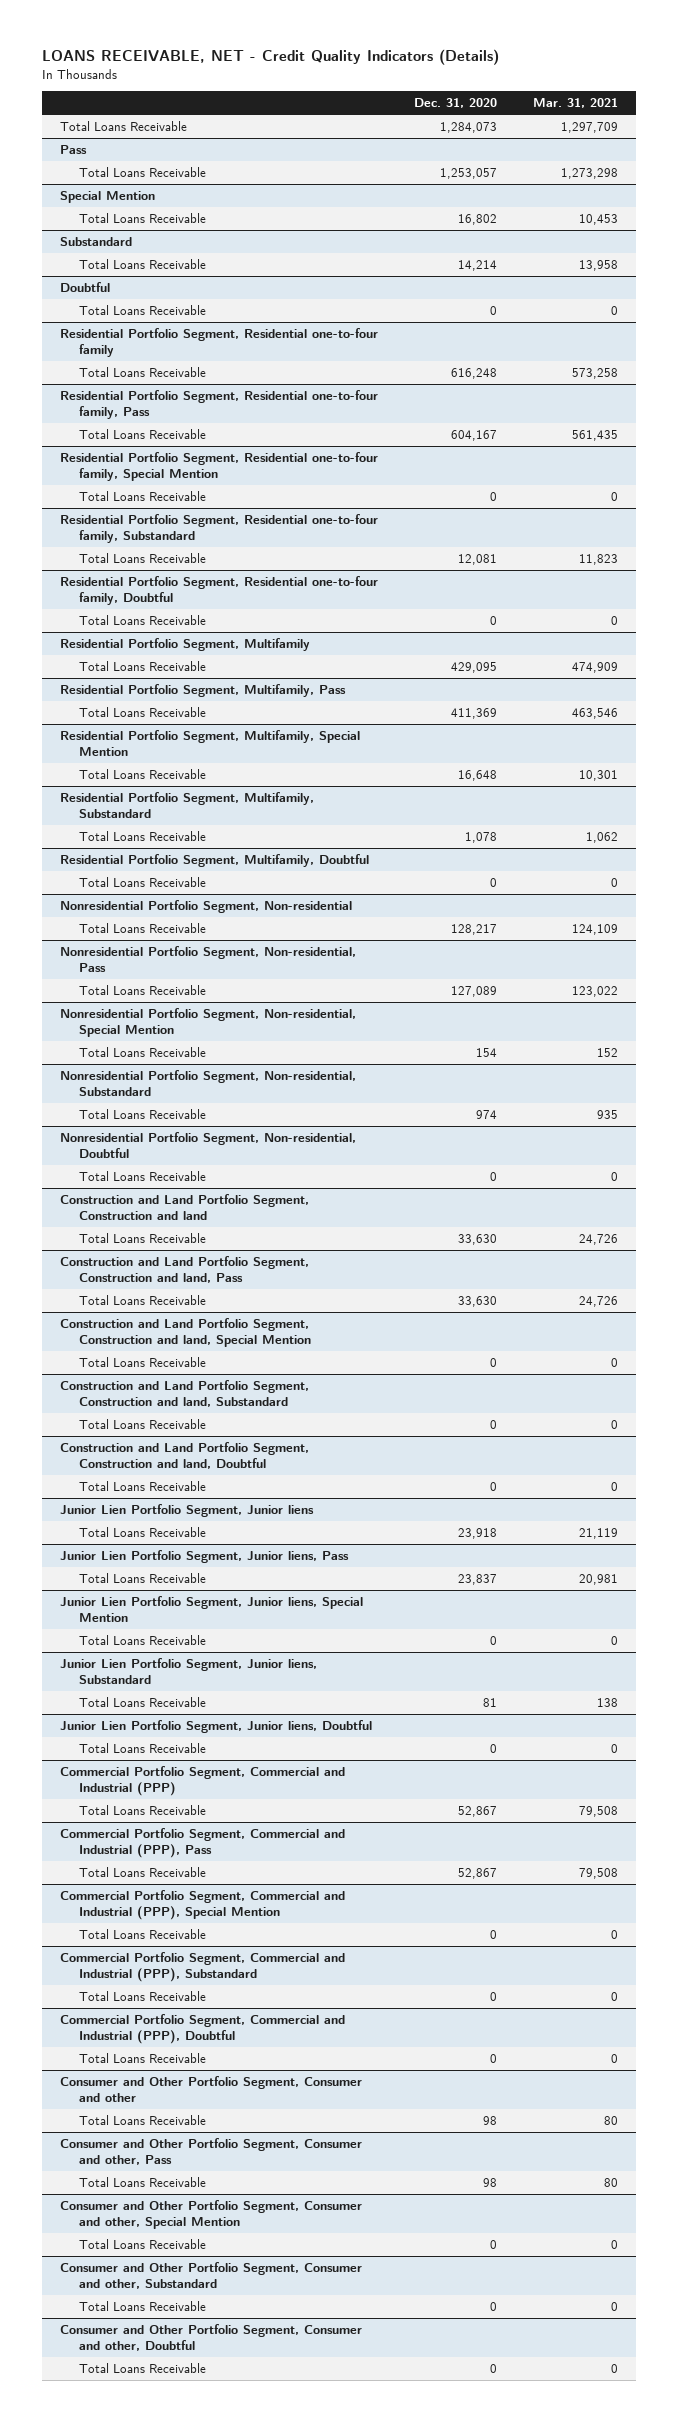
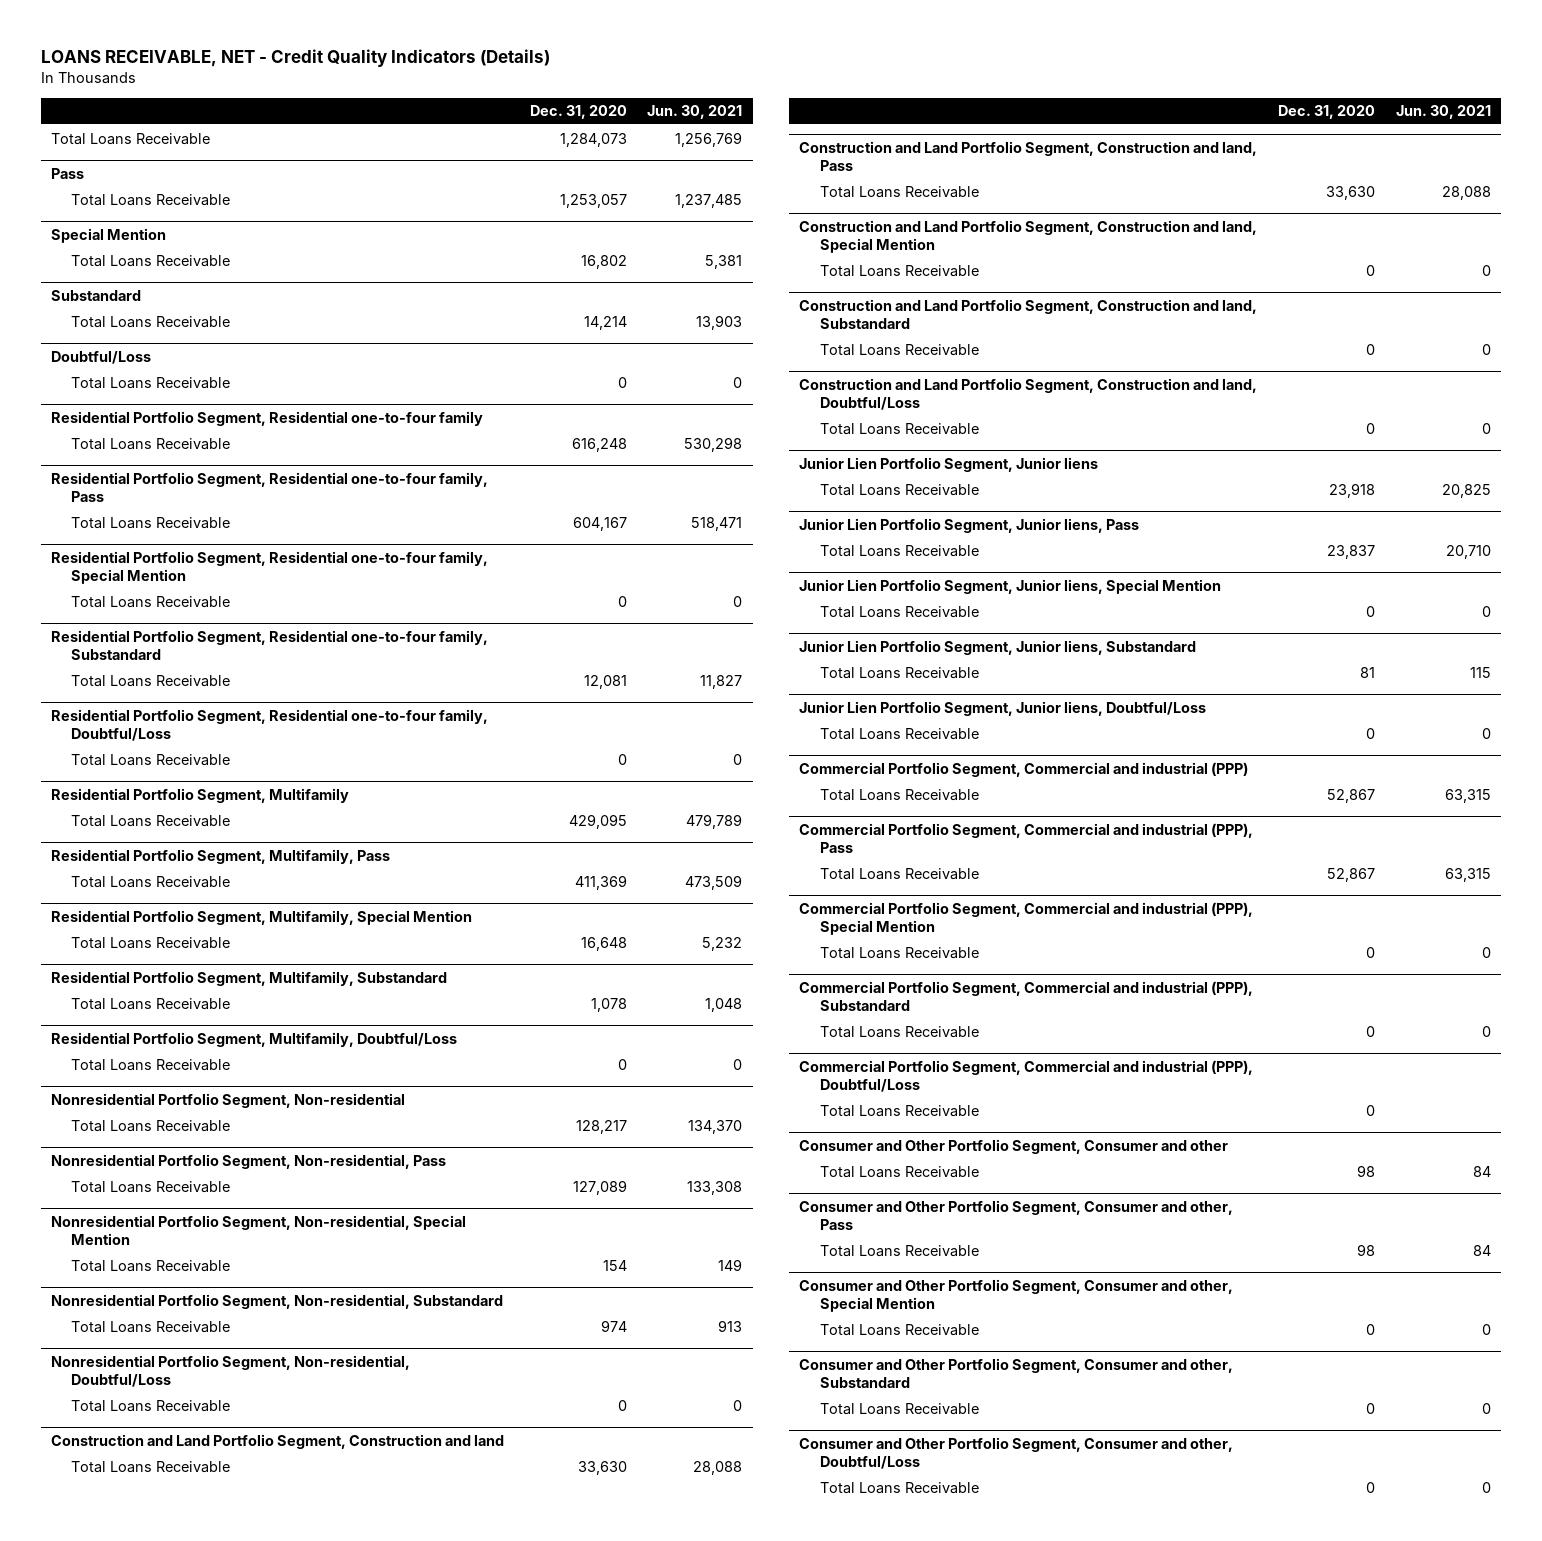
[533,98,619,109] Mar. 31, 2021 -> none
none -> [647,105,743,120] Jun. 30, 2021
[59,281,110,292] Doubtful -> [50,350,151,364] Doubtful/Loss
[59,575,378,606] Residential Portfolio Segment, Residential one-to-four family, Doubtful -> [50,708,488,741] Residential Portfolio Segment, Residential one-to-four family, Doubtful/Loss
[59,853,369,867] Residential Portfolio Segment, Multifamily, Doubtful -> [50,1031,457,1047] Residential Portfolio Segment, Multifamily, Doubtful/Loss
[59,1131,356,1159] Nonresidential Portfolio Segment, Non-residential, Doubtful -> [50,1354,410,1387] Nonresidential Portfolio Segment, Non-residential, Doubtful/Loss
[59,1441,309,1470] Construction and Land Portfolio Segment, Construction and land, Doubtful -> [799,377,1258,410] Construction and Land Portfolio Segment, Construction and land, Doubtful/Loss
[59,1719,372,1733] Junior Lien Portfolio Segment, Junior liens, Doubtful -> [799,700,1207,716] Junior Lien Portfolio Segment, Junior liens, Doubtful/Loss
[59,1765,345,1797] Commercial Portfolio Segment, Commercial and Industrial (PPP) -> [799,761,1249,777] Commercial Portfolio Segment, Commercial and industrial (PPP)
[59,1827,345,1859] Commercial Portfolio Segment, Commercial and Industrial (PPP), Pass -> [799,822,1254,853] Commercial Portfolio Segment, Commercial and industrial (PPP), Pass
[59,1889,345,1921] Commercial Portfolio Segment, Commercial and Industrial (PPP), Special Mention -> [799,901,1254,935] Commercial Portfolio Segment, Commercial and industrial (PPP), Special Mention
[59,1951,345,1983] Commercial Portfolio Segment, Commercial and Industrial (PPP), Substandard -> [799,980,1254,1011] Commercial Portfolio Segment, Commercial and industrial (PPP), Substandard
[59,2013,345,2045] Commercial Portfolio Segment, Commercial and Industrial (PPP), Doubtful -> [799,1059,1254,1092] Commercial Portfolio Segment, Commercial and industrial (PPP), Doubtful/Loss
[59,2323,362,2352] Consumer and Other Portfolio Segment, Consumer and other, Doubtful -> [799,1436,1234,1469] Consumer and Other Portfolio Segment, Consumer and other, Doubtful/Loss

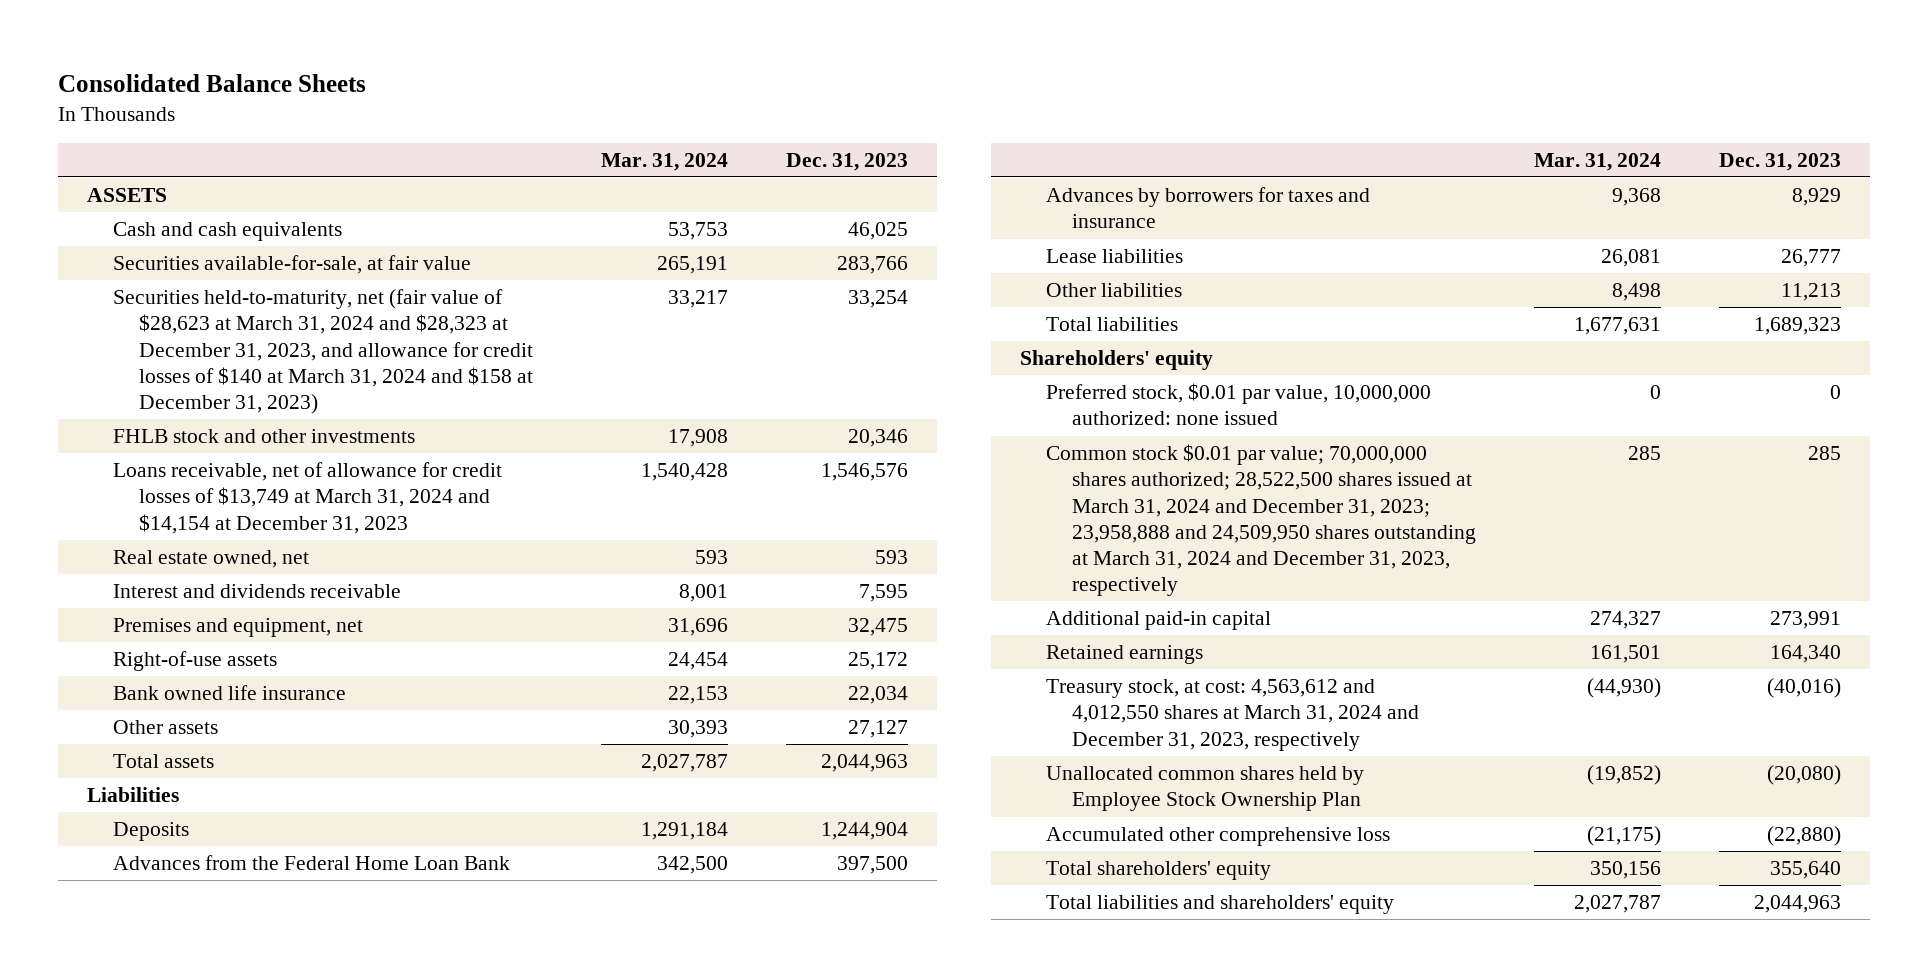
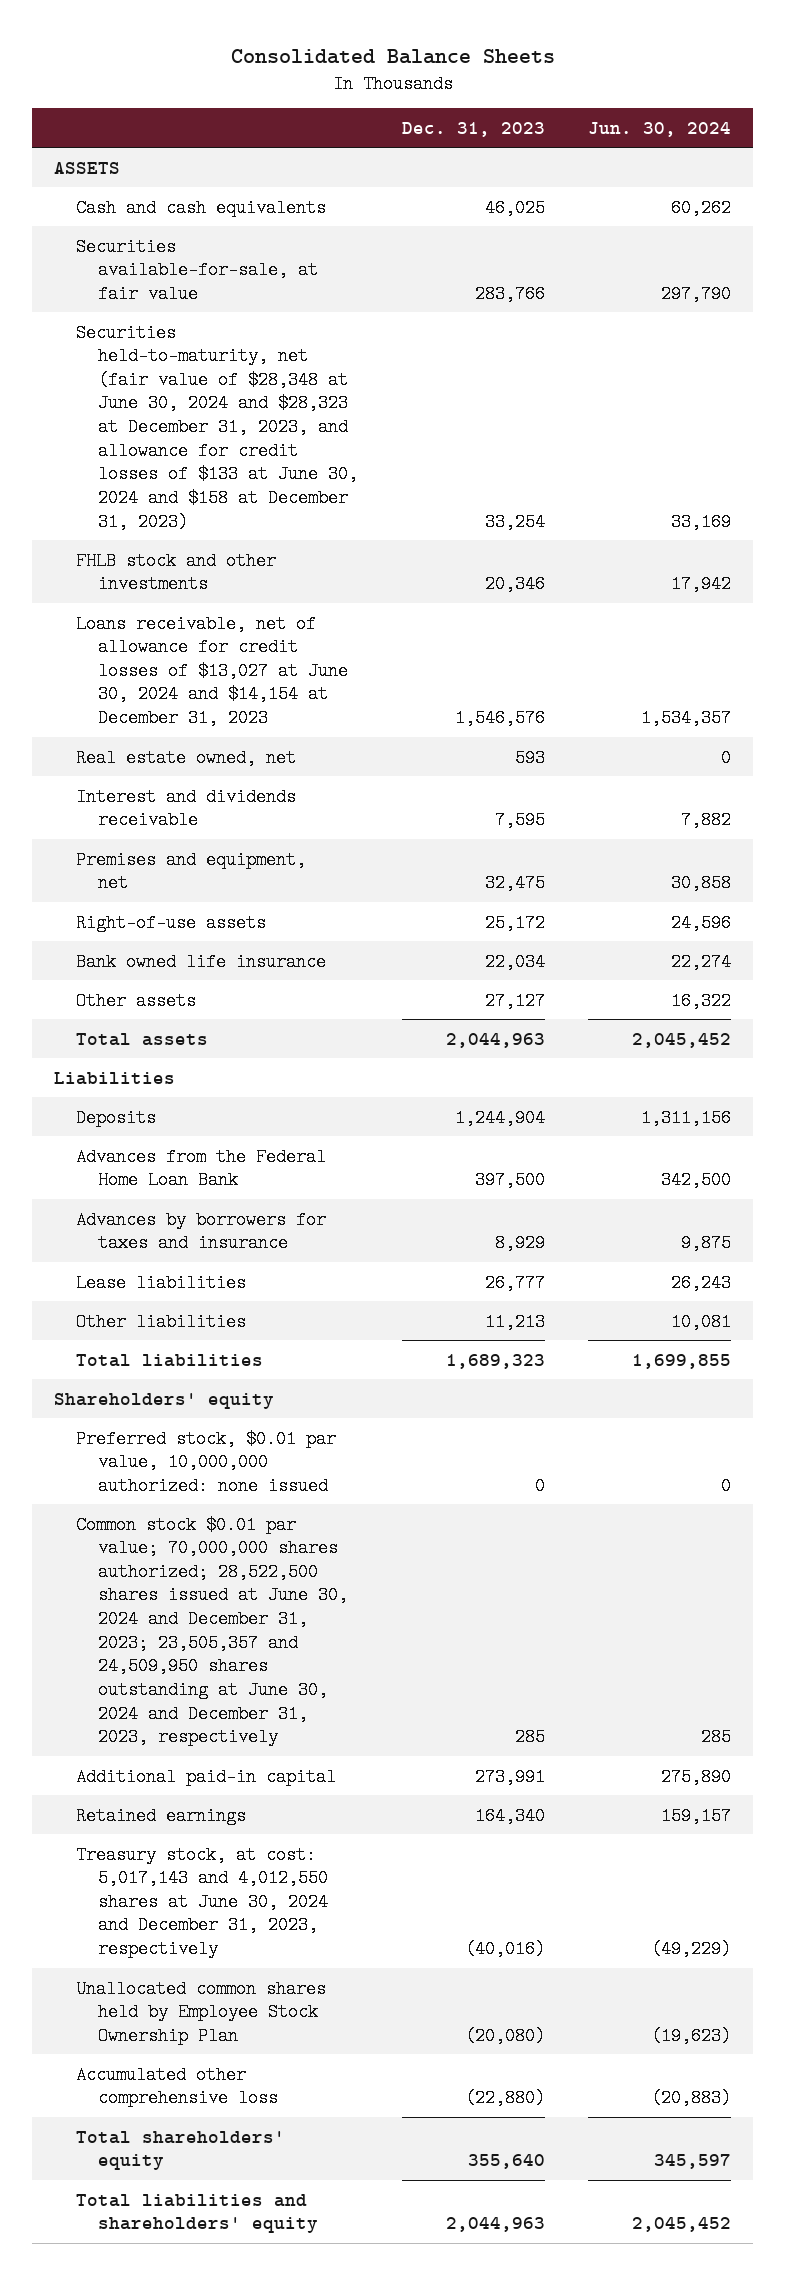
[600,152,728,171] Mar. 31, 2024 -> none
none -> [588,121,732,137] Jun. 30, 2024
[112,289,534,415] Securities held-to-maturity, net (fair value of $28,623 at March 31, 2024 and $28,323 at December 31, 2023, and allowance for credit losses of $140 at March 31, 2024 and $158 at December 31, 2023) -> [76,323,358,531] Securities held-to-maturity, net (fair value of $28,348 at June 30, 2024 and $28,323 at December 31, 2023, and allowance for credit losses of $133 at June 30, 2024 and $158 at December 31, 2023)
[112,462,502,534] Loans receivable, net of allowance for credit losses of $13,749 at March 31, 2024 and $14,154 at December 31, 2023 -> [76,614,348,728] Loans receivable, net of allowance for credit losses of $13,027 at June 30, 2024 and $14,154 at December 31, 2023
[1046,444,1477,597] Common stock $0.01 par value; 70,000,000 shares authorized; 28,522,500 shares issued at March 31, 2024 and December 31, 2023; 23,958,888 and 24,509,950 shares outstanding at March 31, 2024 and December 31, 2023, respectively -> [76,1515,348,1747] Common stock $0.01 par value; 70,000,000 shares authorized; 28,522,500 shares issued at June 30, 2024 and December 31, 2023; 23,505,357 and 24,509,950 shares outstanding at June 30, 2024 and December 31, 2023, respectively
[1046,679,1420,751] Treasury stock, at cost: 4,563,612 and 4,012,550 shares at March 31, 2024 and December 31, 2023, respectively -> [76,1845,328,1959] Treasury stock, at cost: 5,017,143 and 4,012,550 shares at June 30, 2024 and December 31, 2023, respectively

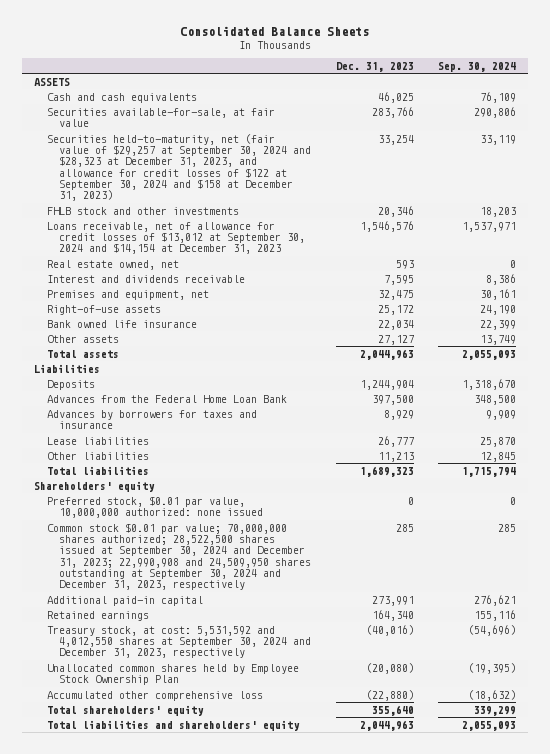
[588,121,732,137] Jun. 30, 2024 -> none
none -> [438,61,517,72] Sep. 30, 2024
[76,323,358,531] Securities held-to-maturity, net (fair value of $28,348 at June 30, 2024 and $28,323 at December 31, 2023, and allowance for credit losses of $133 at June 30, 2024 and $158 at December 31, 2023) -> [46,133,312,202] Securities held-to-maturity, net (fair value of $29,257 at September 30, 2024 and $28,323 at December 31, 2023, and allowance for credit losses of $122 at September 30, 2024 and $158 at December 31, 2023)
[76,614,348,728] Loans receivable, net of allowance for credit losses of $13,027 at June 30, 2024 and $14,154 at December 31, 2023 -> [46,221,306,255] Loans receivable, net of allowance for credit losses of $13,012 at September 30, 2024 and $14,154 at December 31, 2023
[76,1515,348,1747] Common stock $0.01 par value; 70,000,000 shares authorized; 28,522,500 shares issued at June 30, 2024 and December 31, 2023; 23,505,357 and 24,509,950 shares outstanding at June 30, 2024 and December 31, 2023, respectively -> [46,522,312,591] Common stock $0.01 par value; 70,000,000 shares authorized; 28,522,500 shares issued at September 30, 2024 and December 31, 2023; 22,990,908 and 24,509,950 shares outstanding at September 30, 2024 and December 31, 2023, respectively
[76,1845,328,1959] Treasury stock, at cost: 5,017,143 and 4,012,550 shares at June 30, 2024 and December 31, 2023, respectively -> [46,625,312,659] Treasury stock, at cost: 5,531,592 and 4,012,550 shares at September 30, 2024 and December 31, 2023, respectively

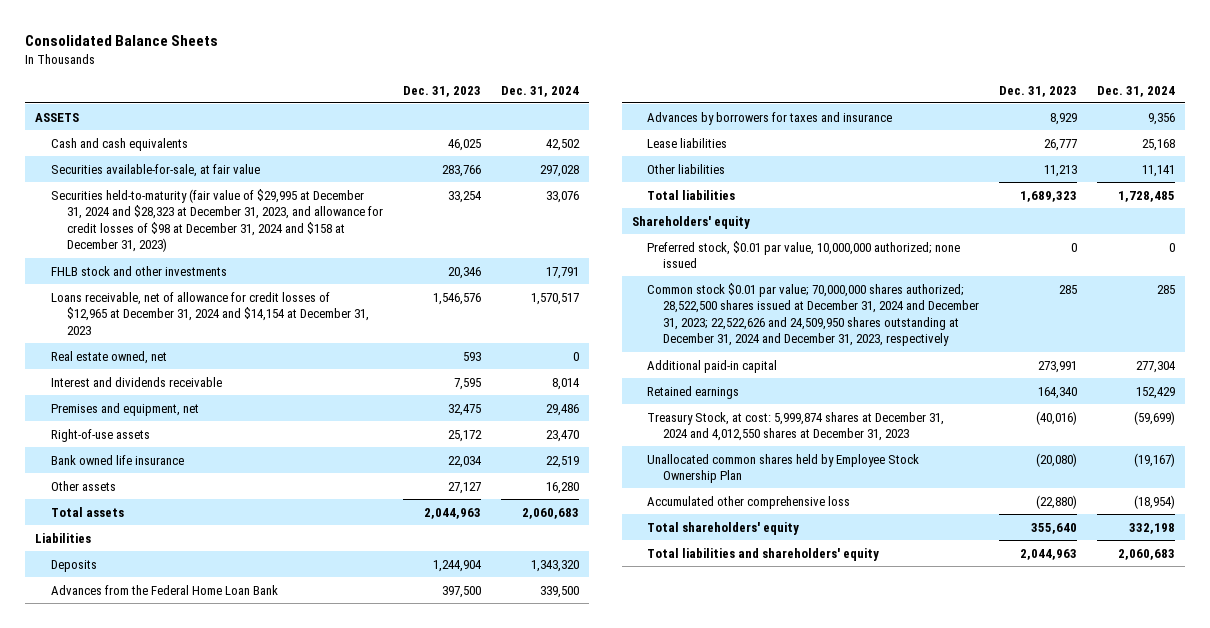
[438,61,517,72] Sep. 30, 2024 -> none
none -> [500,85,579,97] Dec. 31, 2024
[46,133,312,202] Securities held-to-maturity, net (fair value of $29,257 at September 30, 2024 and $28,323 at December 31, 2023, and allowance for credit losses of $122 at September 30, 2024 and $158 at December 31, 2023) -> [50,188,383,253] Securities held-to-maturity (fair value of $29,995 at December 31, 2024 and $28,323 at December 31, 2023, and allowance for credit losses of $98 at December 31, 2024 and $158 at December 31, 2023)
[46,221,306,255] Loans receivable, net of allowance for credit losses of $13,012 at September 30, 2024 and $14,154 at December 31, 2023 -> [50,291,369,335] Loans receivable, net of allowance for credit losses of $12,965 at December 31, 2024 and $14,154 at December 31, 2023
[46,495,264,519] Preferred stock, $0.01 par value, 10,000,000 authorized: none issued -> [647,240,961,269] Preferred stock, $0.01 par value, 10,000,000 authorized; none issued
[46,522,312,591] Common stock $0.01 par value; 70,000,000 shares authorized; 28,522,500 shares issued at September 30, 2024 and December 31, 2023; 22,990,908 and 24,509,950 shares outstanding at September 30, 2024 and December 31, 2023, respectively -> [647,282,979,347] Common stock $0.01 par value; 70,000,000 shares authorized; 28,522,500 shares issued at December 31, 2024 and December 31, 2023; 22,522,626 and 24,509,950 shares outstanding at December 31, 2024 and December 31, 2023, respectively
[46,625,312,659] Treasury stock, at cost: 5,531,592 and 4,012,550 shares at September 30, 2024 and December 31, 2023, respectively -> [647,411,945,442] Treasury Stock, at cost: 5,999,874 shares at December 31, 2024 and 4,012,550 shares at December 31, 2023

